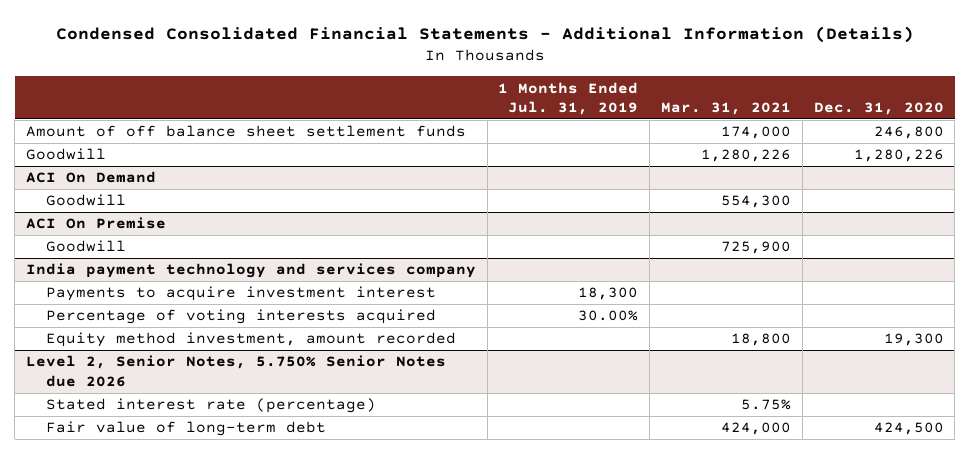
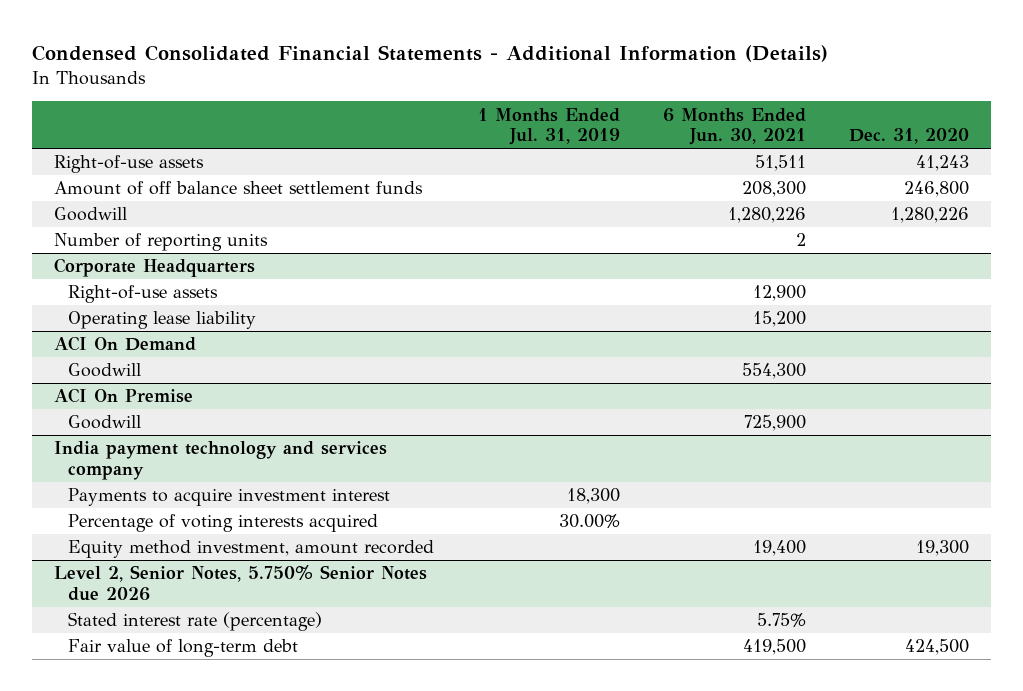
[660,101,791,115] Mar. 31, 2021 -> none
none -> [662,107,806,146] 6 Months Ended Jun. 30, 2021
none -> [53,155,204,174] Right-of-use assets
none -> [53,233,268,252] Number of reporting units
none -> [53,258,255,278] Corporate Headquarters
none -> [68,285,219,304] Right-of-use assets
none -> [68,311,257,330] Operating lease liability

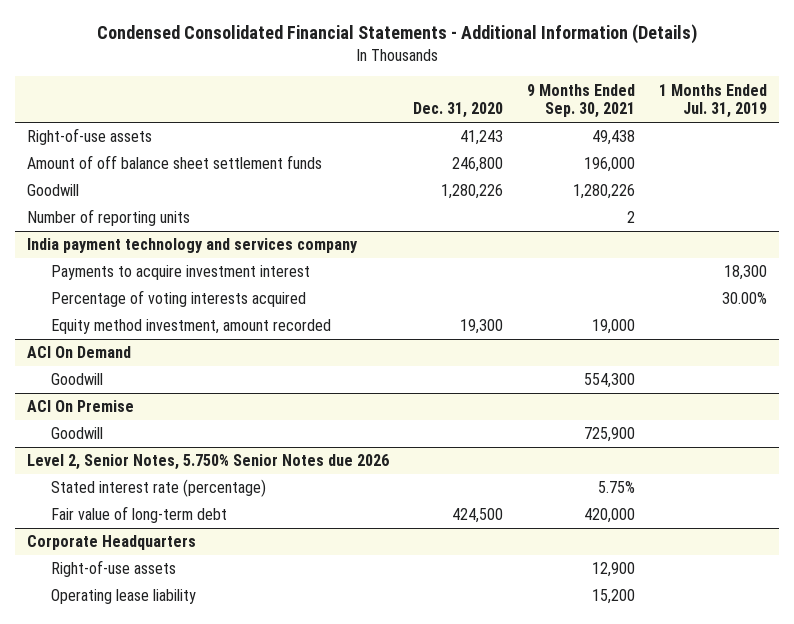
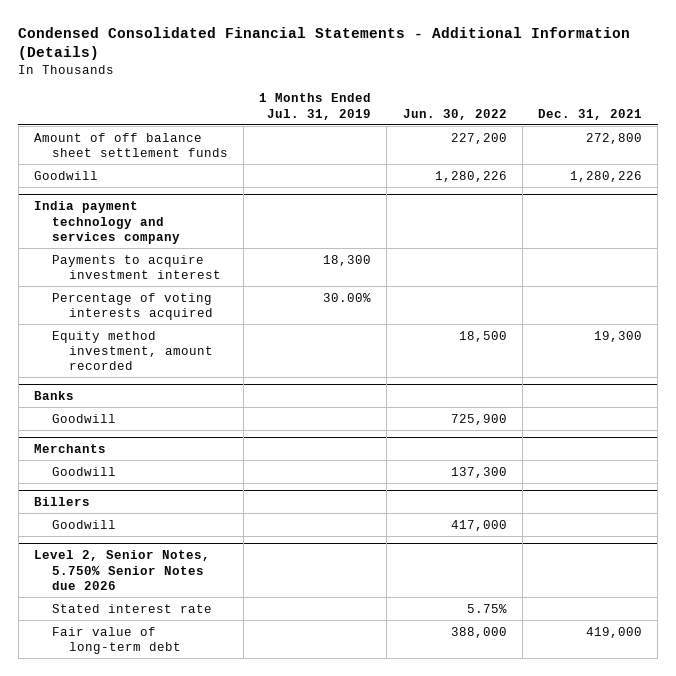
[412,102,503,119] Dec. 31, 2020 -> none
[526,83,635,119] 9 Months Ended Sep. 30, 2021 -> none
none -> [402,108,507,120] Jun. 30, 2022
none -> [538,108,643,120] Dec. 31, 2021
[26,128,152,146] Right-of-use assets -> none
[26,209,190,227] Number of reporting units -> none
[26,346,131,359] ACI On Demand -> none
[50,373,103,386] Goodwill -> none
[26,400,134,413] ACI On Premise -> none
[50,427,103,440] Goodwill -> none
none -> [33,391,74,401] Banks
none -> [51,413,116,423] Goodwill
none -> [33,444,106,454] Merchants
none -> [51,466,116,476] Goodwill
none -> [33,497,90,507] Billers
none -> [51,519,116,529] Goodwill
[50,479,266,498] Stated interest rate (percentage) -> [51,603,212,613] Stated interest rate
[26,535,196,551] Corporate Headquarters -> none
[50,560,176,578] Right-of-use assets -> none
[50,589,196,605] Operating lease liability -> none

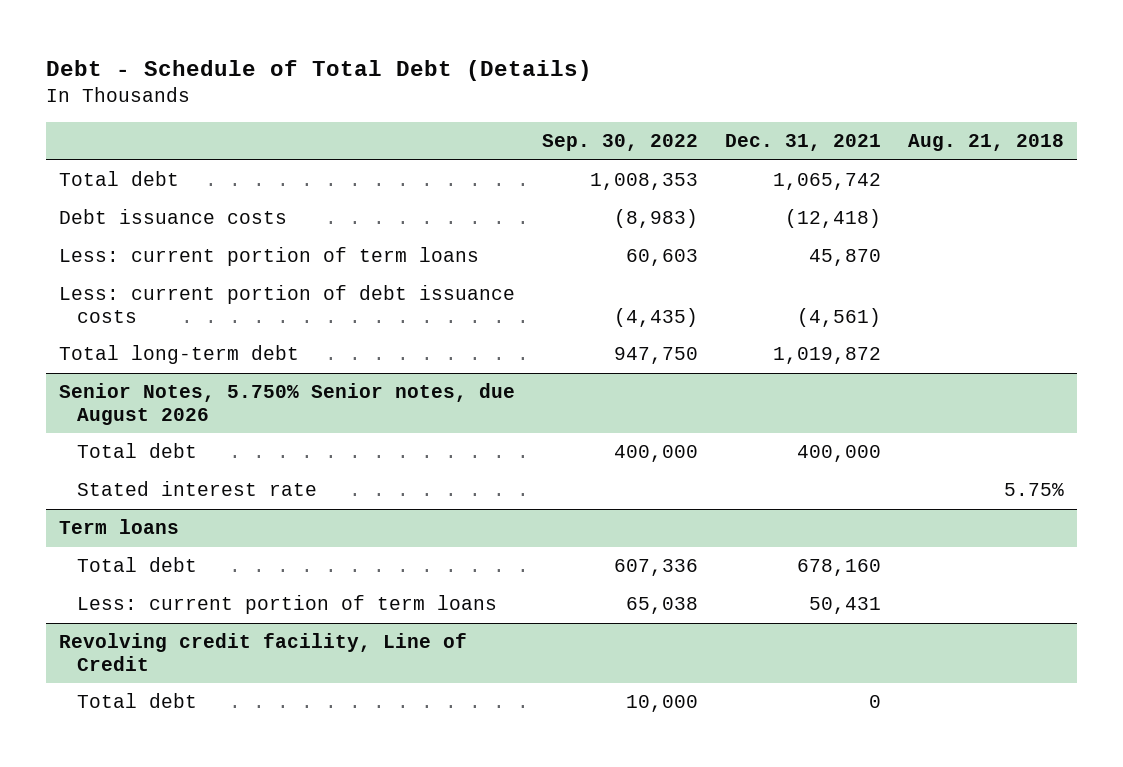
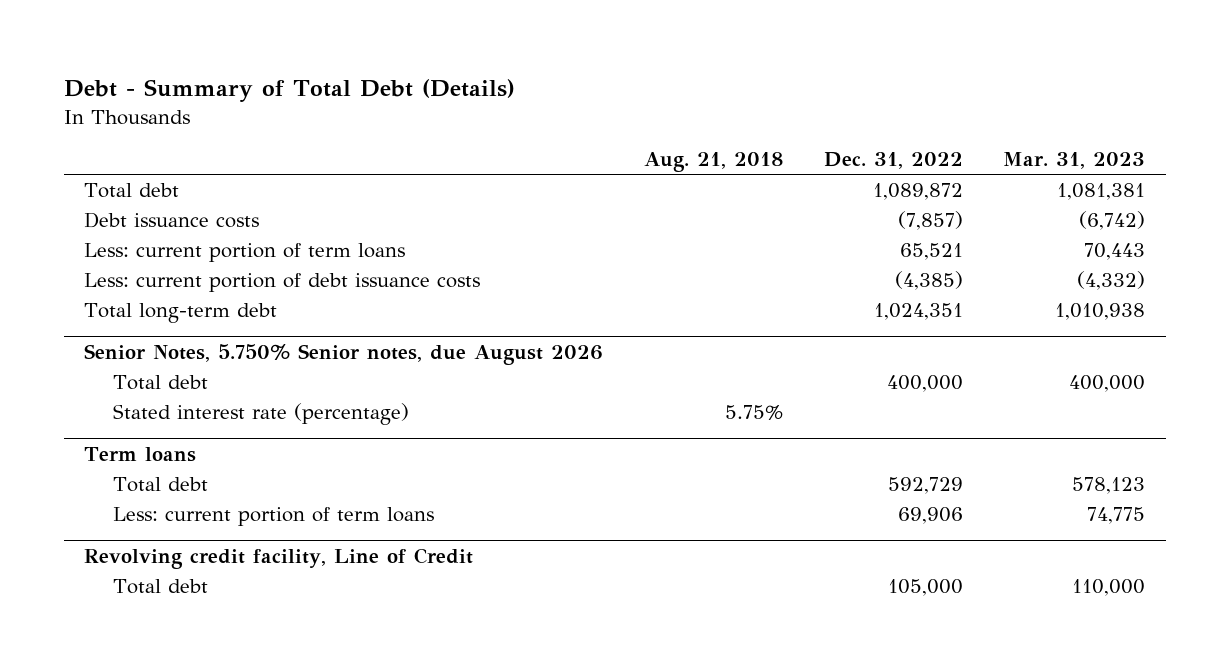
[45,60,592,82] Debt - Schedule of Total Debt (Details) -> [64,78,516,102] Debt - Summary of Total Debt (Details)
[542,134,699,152] Sep. 30, 2022 -> none
[724,134,881,152] Dec. 31, 2021 -> none
none -> [823,152,963,170] Dec. 31, 2022
none -> [1003,152,1146,170] Mar. 31, 2023
[76,481,317,497] Stated interest rate -> [113,403,410,426] Stated interest rate (percentage)

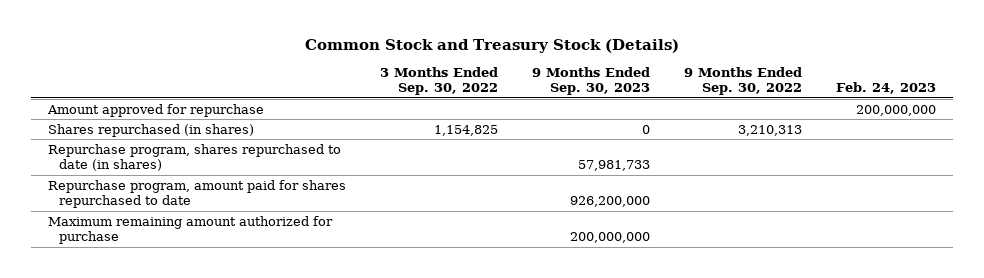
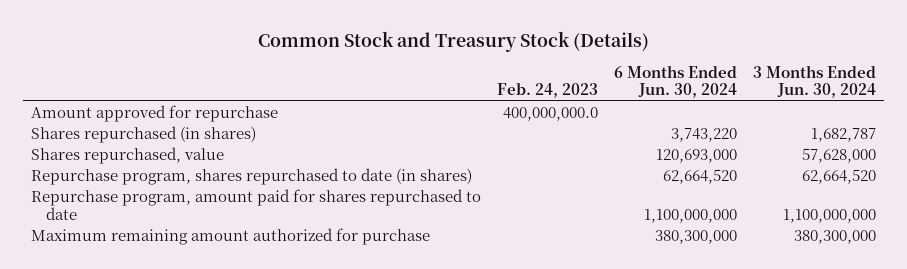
[379,66,498,96] 3 Months Ended Sep. 30, 2022 -> none
[532,66,651,96] 9 Months Ended Sep. 30, 2023 -> none
[684,66,803,96] 9 Months Ended Sep. 30, 2022 -> none
none -> [614,64,738,99] 6 Months Ended Jun. 30, 2024
none -> [752,64,876,99] 3 Months Ended Jun. 30, 2024
[856,104,937,116] 200,000,000 -> [503,107,599,122] 400,000,000.0
none -> [31,147,225,165] Shares repurchased, value

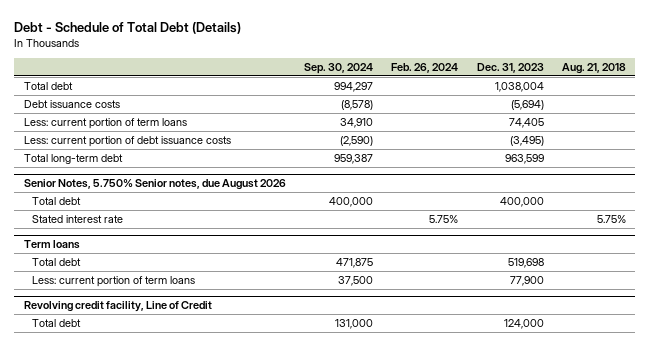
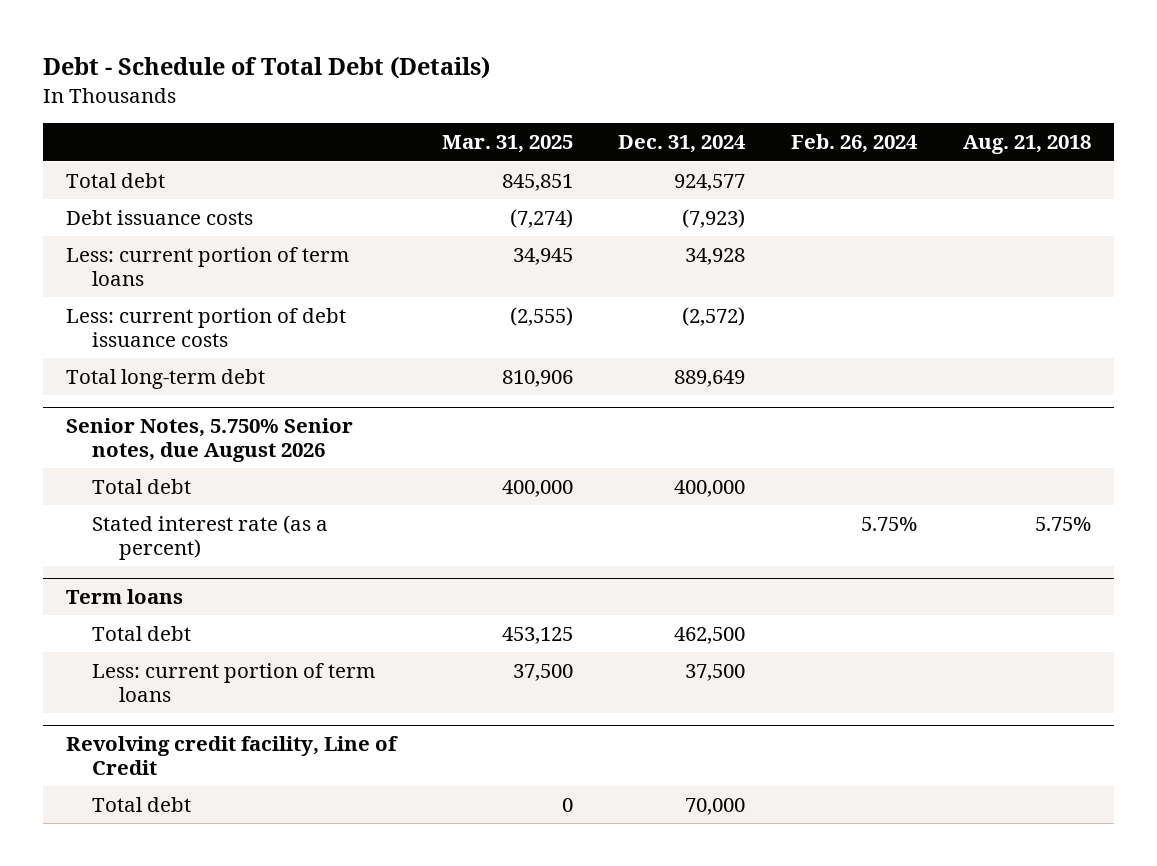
[303,62,373,74] Sep. 30, 2024 -> none
[476,62,544,73] Dec. 31, 2023 -> none
none -> [441,135,573,154] Mar. 31, 2025
none -> [618,135,747,154] Dec. 31, 2024
[31,214,123,223] Stated interest rate -> [92,514,329,561] Stated interest rate (as a percent)

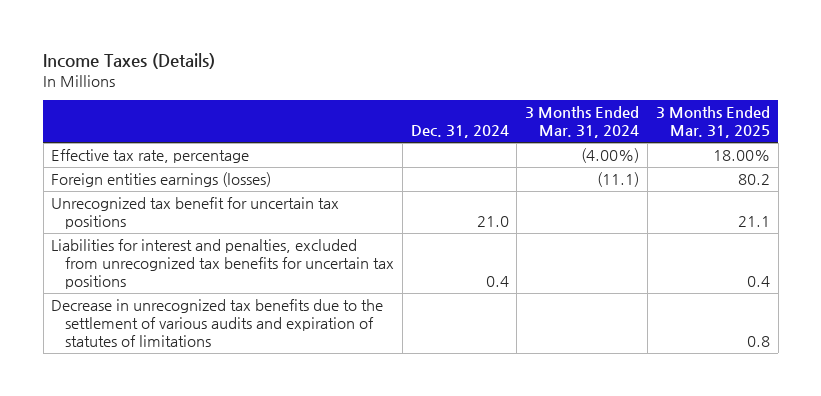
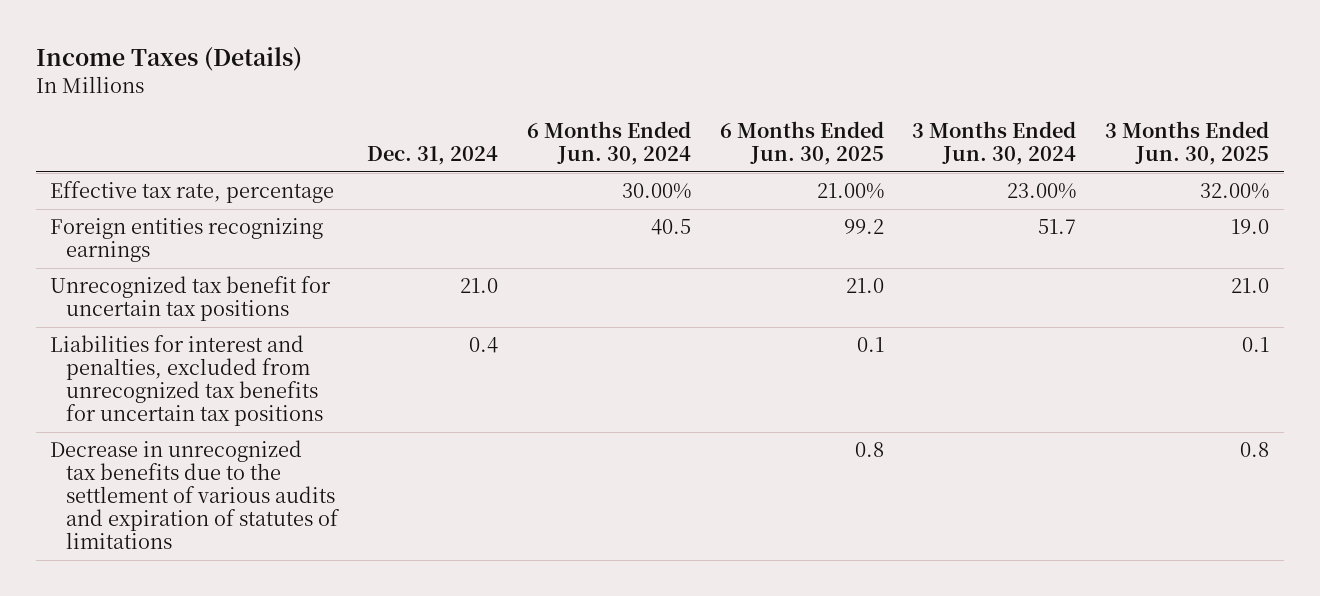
[525,106,640,139] 3 Months Ended Mar. 31, 2024 -> none
[655,106,770,139] 3 Months Ended Mar. 31, 2025 -> none
none -> [526,121,691,166] 6 Months Ended Jun. 30, 2024
none -> [719,121,884,166] 6 Months Ended Jun. 30, 2025
none -> [912,121,1077,166] 3 Months Ended Jun. 30, 2024
none -> [1105,121,1270,166] 3 Months Ended Jun. 30, 2025
[51,172,272,188] Foreign entities earnings (losses) -> [50,218,324,263] Foreign entities recognizing earnings

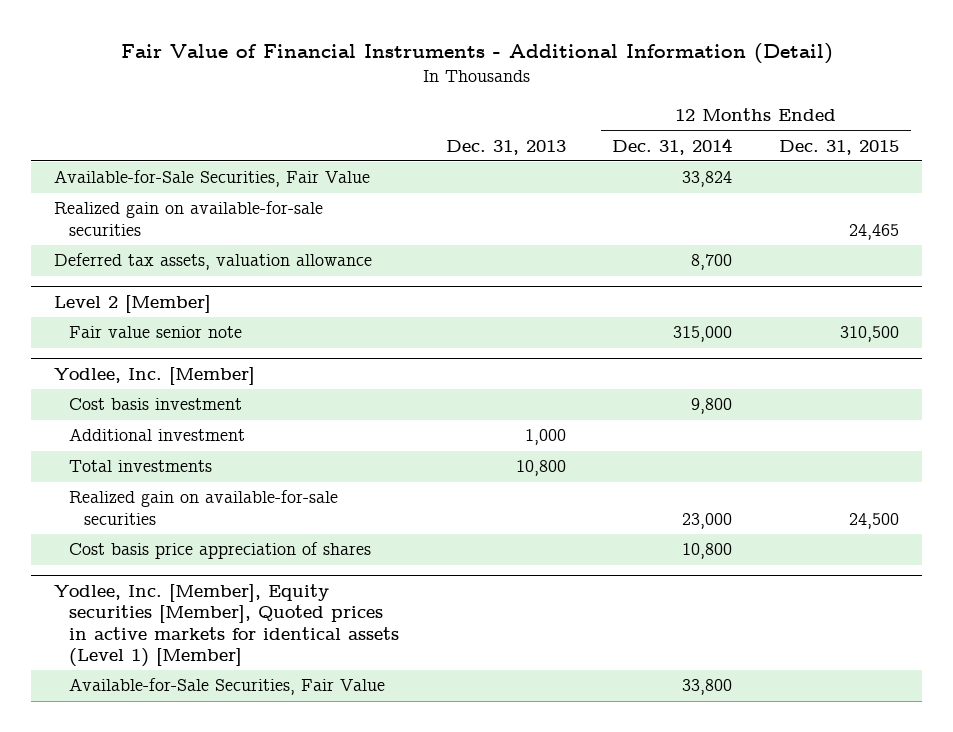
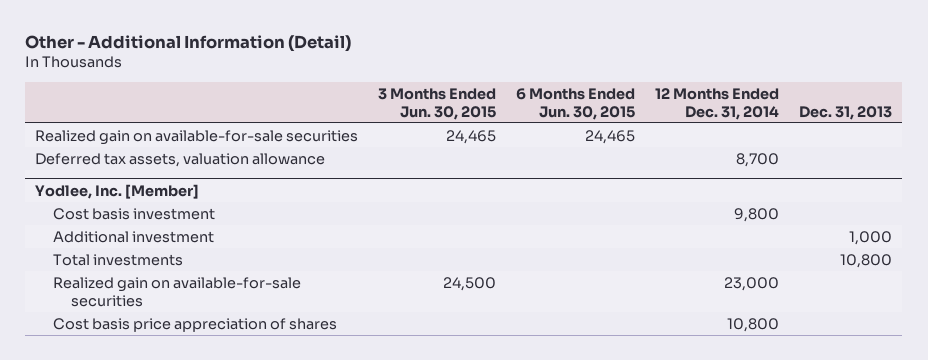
[120,43,833,65] Fair Value of Financial Instruments - Additional Information (Detail) -> [25,34,352,52] Other - Additional Information (Detail)
[779,139,900,155] Dec. 31, 2015 -> none
none -> [378,87,497,120] 3 Months Ended Jun. 30, 2015
none -> [516,87,636,120] 6 Months Ended Jun. 30, 2015
[54,170,371,188] Available-for-Sale Securities, Fair Value -> none
[54,295,212,314] Level 2 [Member] -> none
[69,326,243,339] Fair value senior note -> none
[54,584,400,668] Yodlee, Inc. [Member], Equity securities [Member], Quoted prices in active markets for identical assets (Level 1) [Member] -> none
[69,678,386,696] Available-for-Sale Securities, Fair Value -> none

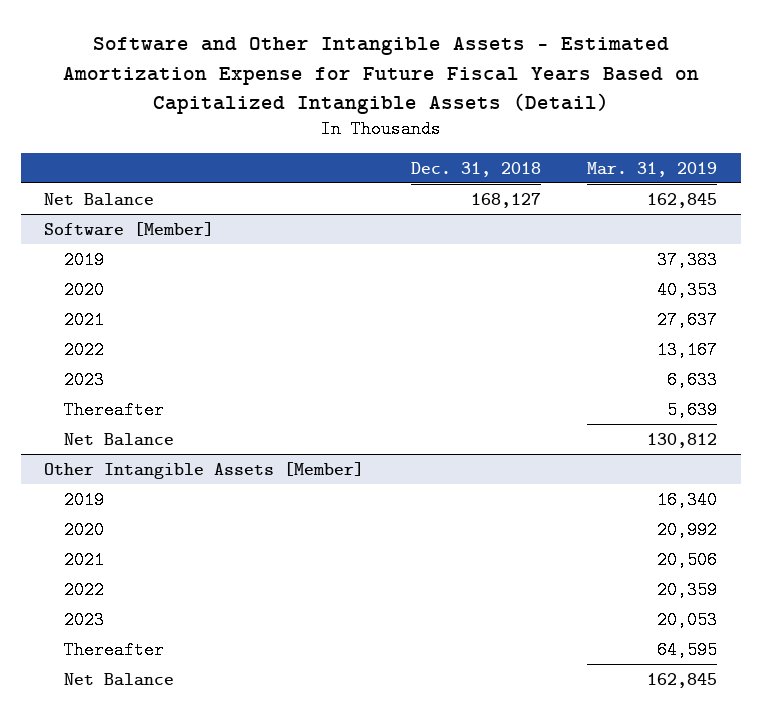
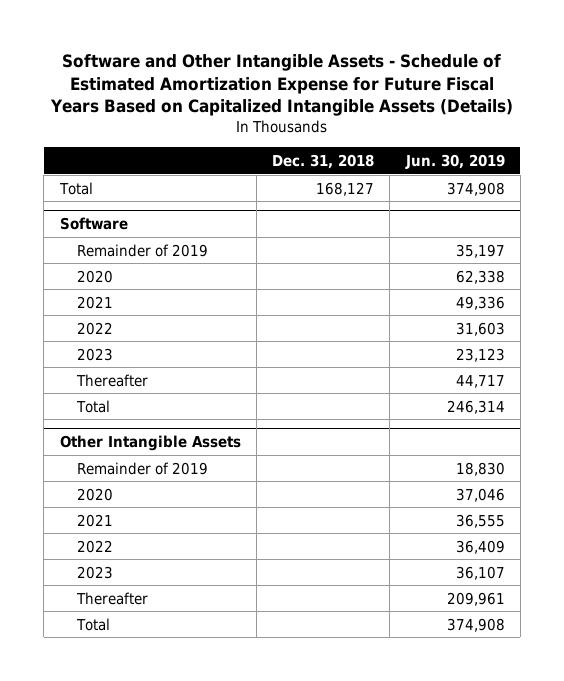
[62,37,699,114] Software and Other Intangible Assets - Estimated Amortization Expense for Future Fiscal Years Based on Capitalized Intangible Assets (Detail) -> [50,53,514,117] Software and Other Intangible Assets - Schedule of Estimated Amortization Expense for Future Fiscal Years Based on Capitalized Intangible Assets (Details)
[587,161,718,177] Mar. 31, 2019 -> none
none -> [404,153,505,169] Jun. 30, 2019
[44,192,155,206] Net Balance -> [58,181,93,195] Total
[44,221,215,236] Software [Member] -> [59,216,128,230] Software
[63,250,104,269] 2019 -> [76,243,208,257] Remainder of 2019
[63,432,174,446] Net Balance -> [75,399,110,413] Total
[44,461,365,479] Other Intangible Assets [Member] -> [59,434,241,451] Other Intangible Assets
[63,490,104,509] 2019 -> [76,461,208,475] Remainder of 2019
[63,672,174,686] Net Balance -> [75,617,110,631] Total

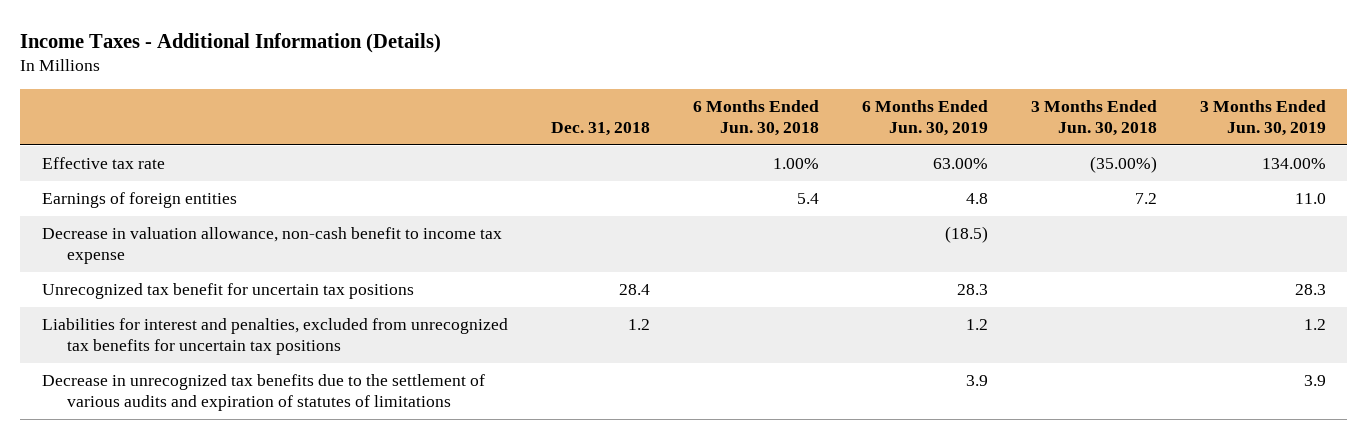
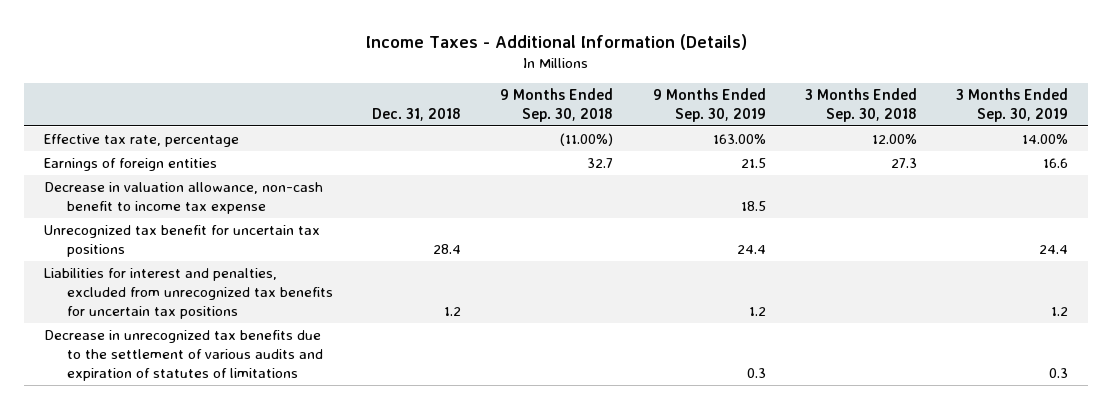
[692,99,819,137] 6 Months Ended Jun. 30, 2018 -> none
[861,99,988,137] 6 Months Ended Jun. 30, 2019 -> none
[1030,99,1157,137] 3 Months Ended Jun. 30, 2018 -> none
[1199,99,1326,137] 3 Months Ended Jun. 30, 2019 -> none
none -> [500,88,614,123] 9 Months Ended Sep. 30, 2018
none -> [652,88,766,123] 9 Months Ended Sep. 30, 2019
none -> [804,88,917,123] 3 Months Ended Sep. 30, 2018
none -> [955,88,1068,123] 3 Months Ended Sep. 30, 2019
[41,157,165,170] Effective tax rate -> [43,133,239,147] Effective tax rate, percentage

